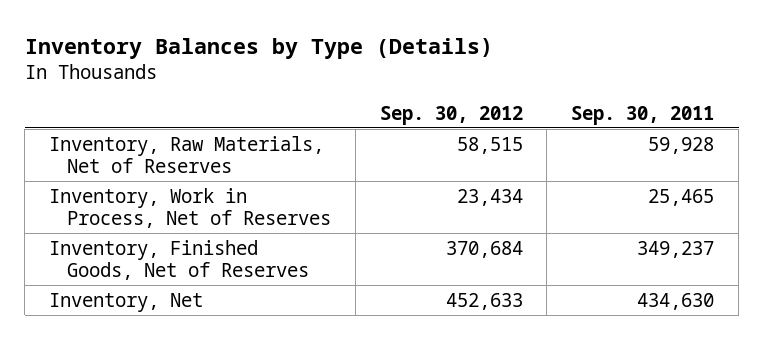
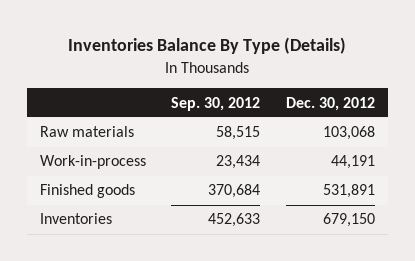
[24,37,493,59] Inventory Balances by Type (Details) -> [68,37,347,55] Inventories Balance By Type (Details)
[571,105,715,125] Sep. 30, 2011 -> none
none -> [285,96,375,111] Dec. 30, 2012
[48,135,324,174] Inventory, Raw Materials, Net of Reserves -> [39,126,134,138] Raw materials
[48,187,332,229] Inventory, Work in Process, Net of Reserves -> [39,155,146,170] Work-in-process
[48,239,310,281] Inventory, Finished Goods, Net of Reserves -> [39,184,135,199] Finished goods
[48,292,203,312] Inventory, Net -> [39,213,112,225] Inventories

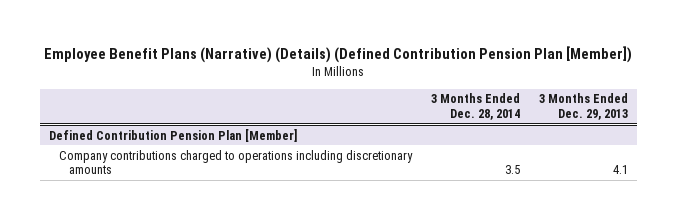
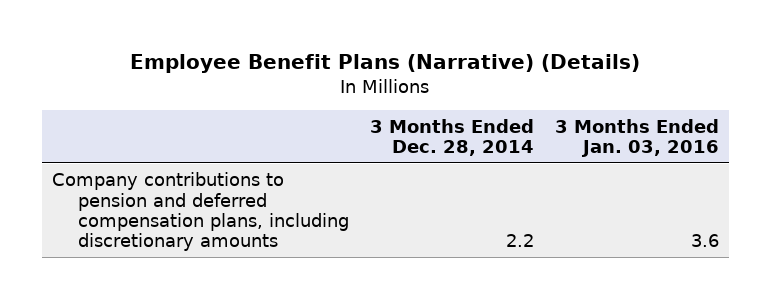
[44,46,633,64] Employee Benefit Plans (Narrative) (Details) (Defined Contribution Pension Plan [Member]) -> [130,54,641,74] Employee Benefit Plans (Narrative) (Details)
[538,93,628,120] 3 Months Ended Dec. 29, 2013 -> none
none -> [554,118,719,157] 3 Months Ended Jan. 03, 2016
[49,128,298,142] Defined Contribution Pension Plan [Member] -> none
[58,149,413,175] Company contributions charged to operations including discretionary amounts -> [52,172,349,252] Company contributions to pension and deferred compensation plans, including discretionary amounts
[504,165,520,175] 3.5 -> [505,234,534,248] 2.2

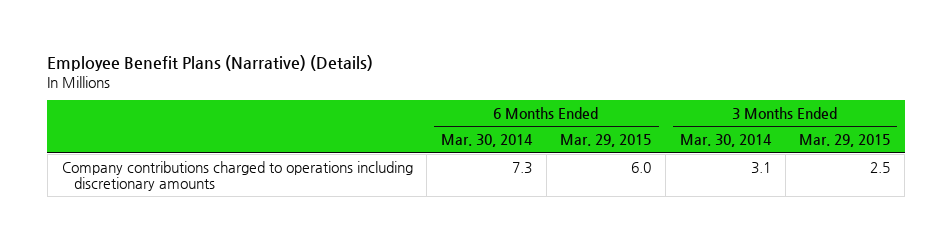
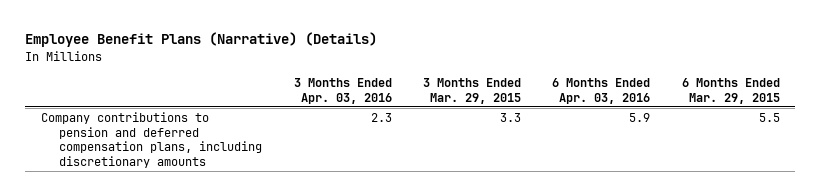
[441,134,534,148] Mar. 30, 2014 -> none
[679,134,772,148] Mar. 30, 2014 -> none
none -> [293,78,392,104] 3 Months Ended Apr. 03, 2016
none -> [552,78,651,104] 6 Months Ended Apr. 03, 2016
[61,160,413,191] Company contributions charged to operations including discretionary amounts -> [40,112,263,168] Company contributions to pension and deferred compensation plans, including discretionary amounts
[631,161,652,173] 6.0 -> [758,113,780,123] 5.5
[870,161,891,173] 2.5 -> [500,113,522,123] 3.3

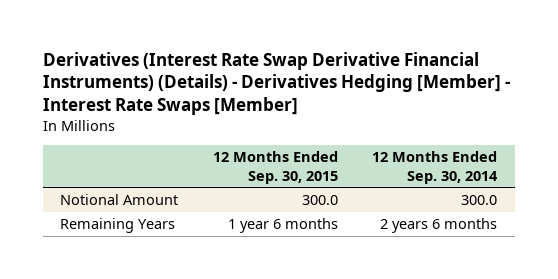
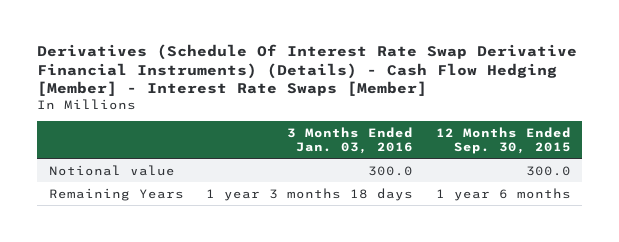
[42,51,510,115] Derivatives (Interest Rate Swap Derivative Financial Instruments) (Details) - Derivatives Hedging [Member] - Interest Rate Swaps [Member] -> [37,43,578,97] Derivatives (Schedule Of Interest Rate Swap Derivative Financial Instruments) (Details) - Cash Flow Hedging [Member] - Interest Rate Swaps [Member]
[372,151,499,184] 12 Months Ended Sep. 30, 2014 -> none
none -> [287,126,414,155] 3 Months Ended Jan. 03, 2016
[60,194,179,206] Notional Amount -> [48,164,175,176] Notional value

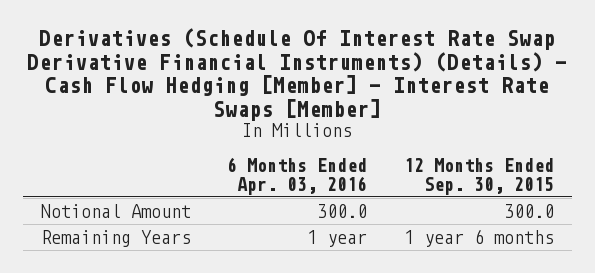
[287,126,414,155] 3 Months Ended Jan. 03, 2016 -> none
none -> [227,156,368,196] 6 Months Ended Apr. 03, 2016
[48,164,175,176] Notional value -> [41,203,192,218] Notional Amount

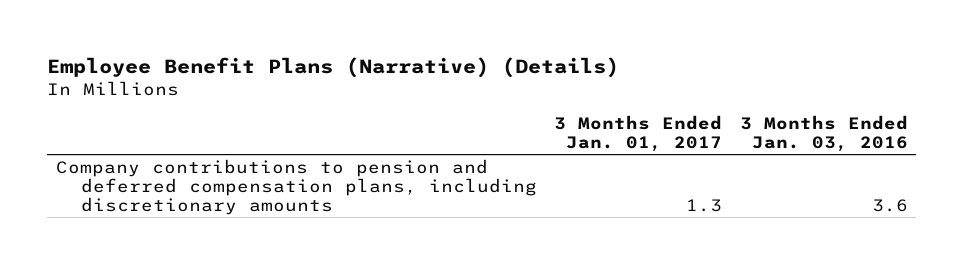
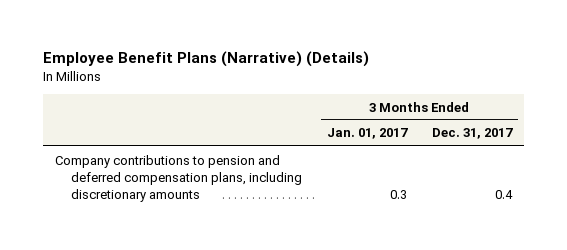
[739,114,908,152] 3 Months Ended Jan. 03, 2016 -> none
none -> [431,128,513,140] Dec. 31, 2017
[686,198,723,212] 1.3 -> [390,189,408,199] 0.3

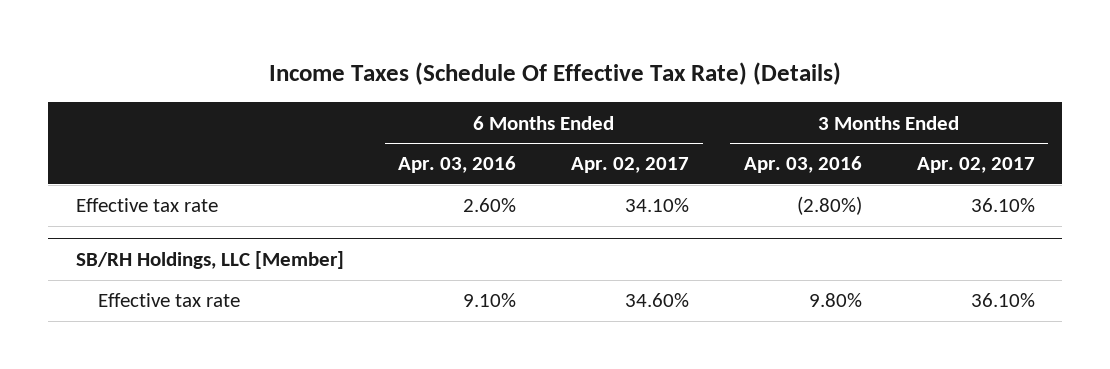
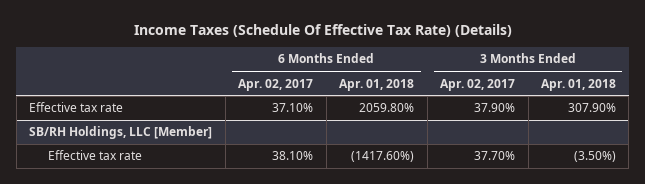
[398,156,517,174] Apr. 03, 2016 -> none
[743,156,862,174] Apr. 03, 2016 -> none
none -> [339,78,415,91] Apr. 01, 2018
none -> [540,78,616,91] Apr. 01, 2018
[625,198,690,213] 34.10% -> [272,103,314,113] 37.10%
[970,198,1035,213] 36.10% -> [474,103,516,113] 37.90%
[625,293,690,308] 34.60% -> [272,151,314,161] 38.10%
[970,293,1035,308] 36.10% -> [474,151,516,161] 37.70%

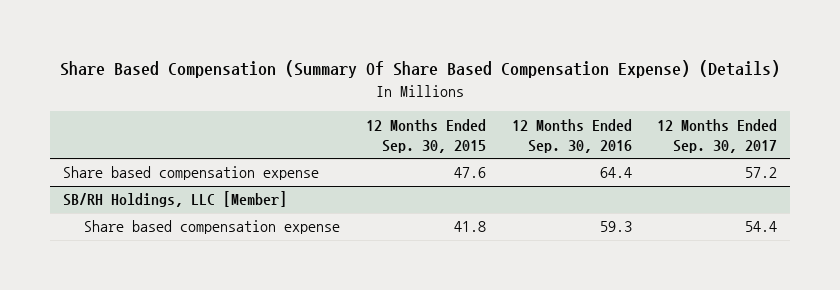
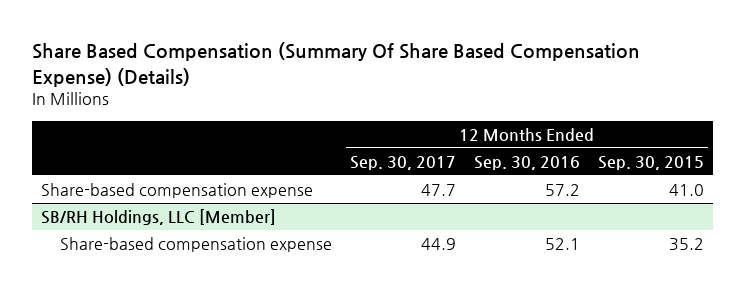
[62,166,319,181] Share based compensation expense -> [41,183,314,199] Share-based compensation expense
[453,167,486,179] 47.6 -> [668,184,704,197] 41.0
[599,167,632,179] 64.4 -> [544,184,580,197] 57.2
[745,167,778,179] 57.2 -> [420,184,456,197] 47.7
[83,220,340,235] Share based compensation expense -> [60,237,333,253] Share-based compensation expense
[453,221,486,233] 41.8 -> [668,238,704,252] 35.2
[599,221,632,233] 59.3 -> [544,238,580,251] 52.1
[745,221,778,233] 54.4 -> [420,238,456,251] 44.9

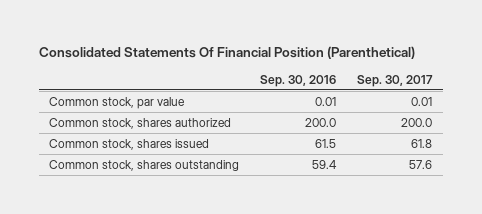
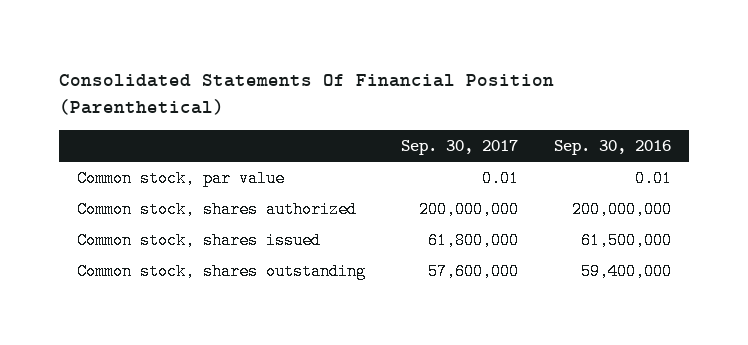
[305,117,337,127] 200.0 -> [572,200,673,218] 200,000,000
[401,117,433,127] 200.0 -> [419,200,520,218] 200,000,000
[315,138,337,148] 61.5 -> [581,231,673,249] 61,500,000
[411,138,433,148] 61.8 -> [428,231,520,249] 61,800,000
[312,159,338,169] 59.4 -> [581,262,673,280] 59,400,000
[409,159,433,169] 57.6 -> [428,262,520,280] 57,600,000

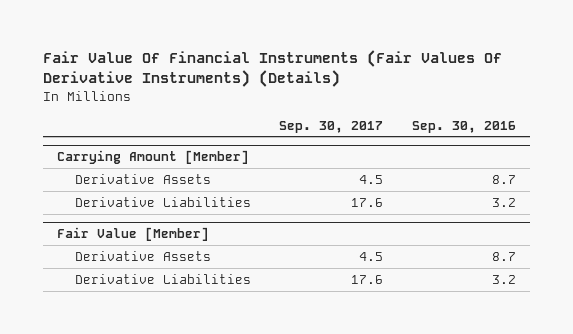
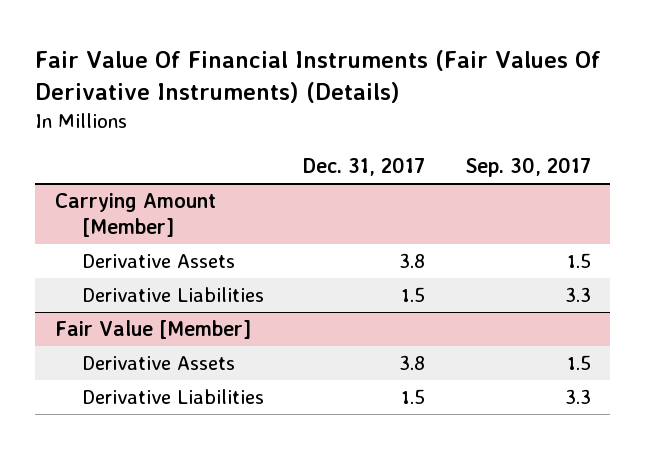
[411,120,516,133] Sep. 30, 2016 -> none
none -> [303,157,426,177] Dec. 31, 2017
[359,174,384,184] 4.5 -> [566,253,591,269] 1.5
[351,197,384,207] 17.6 -> [564,287,591,303] 3.3
[359,251,384,261] 4.5 -> [566,355,591,371] 1.5
[351,274,384,284] 17.6 -> [564,389,591,405] 3.3

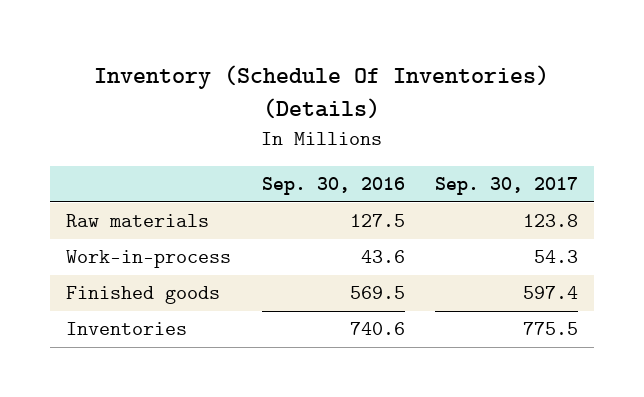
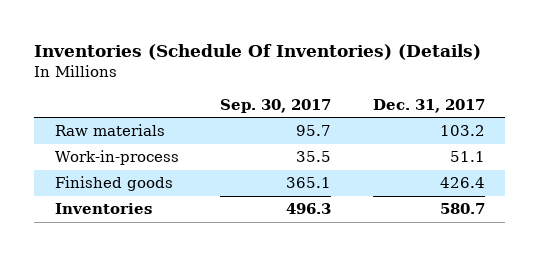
[94,65,550,120] Inventory (Schedule Of Inventories) (Details) -> [34,44,482,61] Inventories (Schedule Of Inventories) (Details)
[261,177,405,196] Sep. 30, 2016 -> none
none -> [372,98,485,113] Dec. 31, 2017
[523,214,579,228] 123.8 -> [296,125,332,137] 95.7
[534,250,579,264] 54.3 -> [296,151,332,163] 35.5
[523,286,579,300] 597.4 -> [286,177,332,189] 365.1
[523,322,579,336] 775.5 -> [286,203,332,215] 496.3

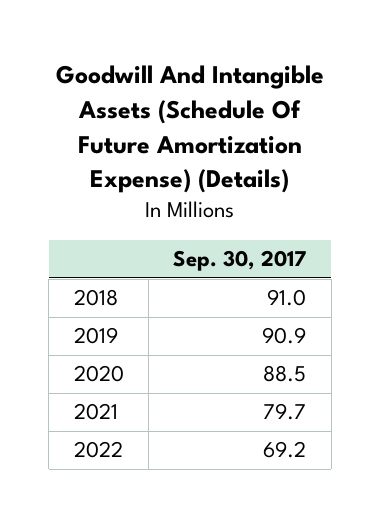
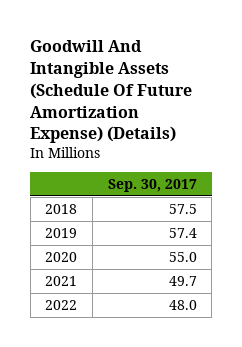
[267,289,307,307] 91.0 -> [168,203,197,214] 57.5
[262,327,307,345] 90.9 -> [168,227,197,238] 57.4
[263,365,307,383] 88.5 -> [168,251,197,262] 55.0
[263,403,307,421] 79.7 -> [168,275,197,286] 49.7
[263,441,307,459] 69.2 -> [168,299,197,310] 48.0

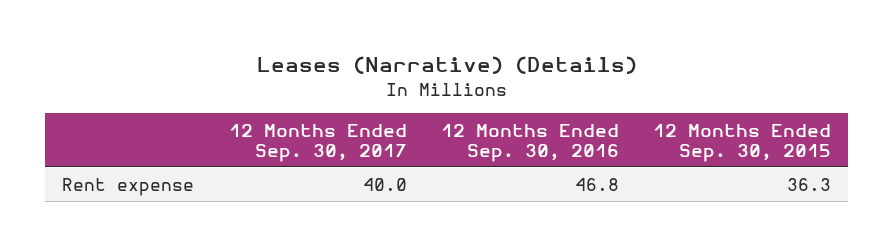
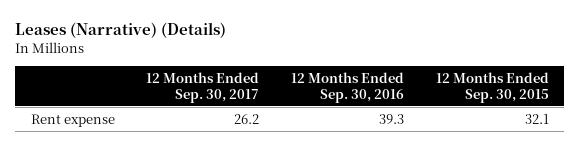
[362,178,407,192] 40.0 -> [234,113,260,124] 26.2
[574,178,619,192] 46.8 -> [378,113,404,124] 39.3
[787,178,832,192] 36.3 -> [524,113,549,124] 32.1

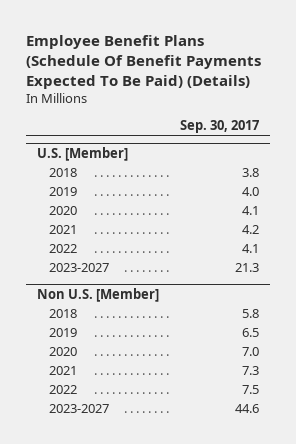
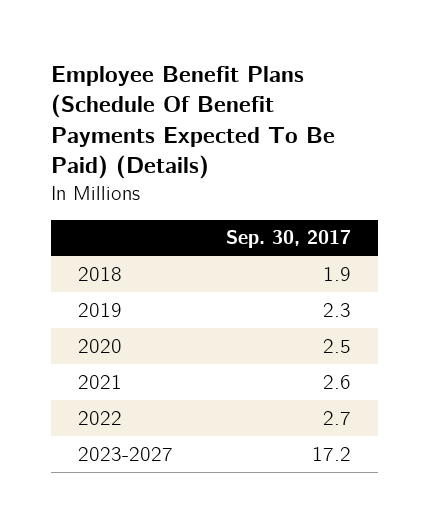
[36,146,128,161] U.S. [Member] -> none
[36,287,159,302] Non U.S. [Member] -> none
[49,309,78,319] 2018 -> none
[49,328,78,338] 2019 -> none
[49,347,78,357] 2020 -> none
[49,366,78,376] 2021 -> none
[49,385,78,395] 2022 -> none
[49,404,110,414] 2023-2027 -> none
[241,168,259,178] 3.8 -> [323,266,352,281] 1.9
[241,187,259,197] 4.0 -> [323,302,352,317] 2.3
[241,206,259,216] 4.1 -> [323,338,352,353] 2.5
[241,225,259,235] 4.2 -> [323,374,352,389] 2.6
[241,244,259,254] 4.1 -> [323,410,352,425] 2.7
[234,263,259,273] 21.3 -> [312,446,352,461] 17.2

